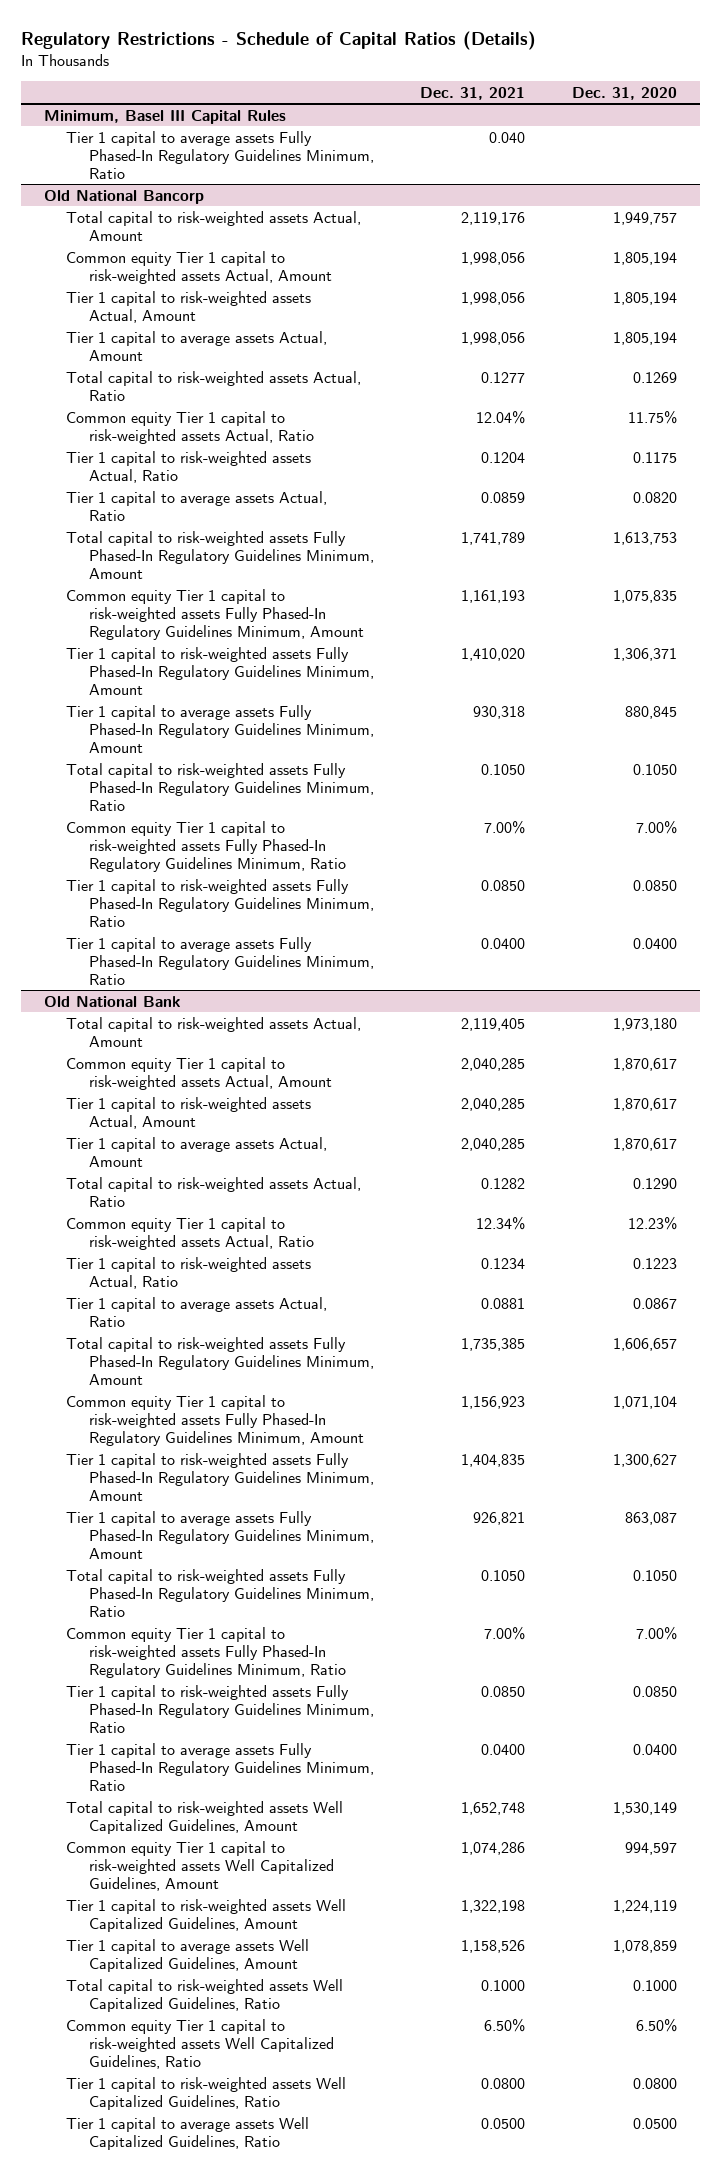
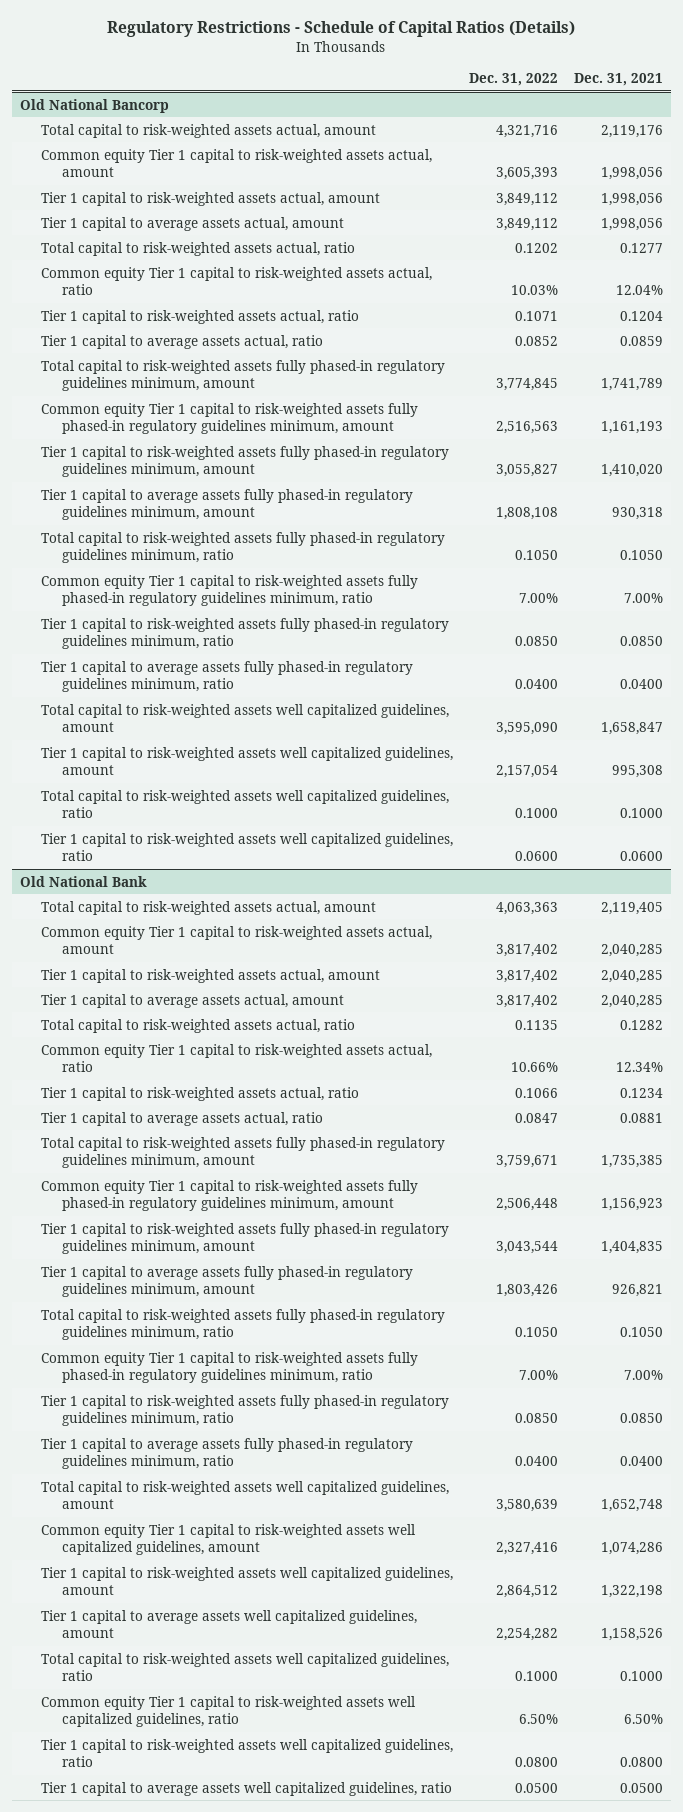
[571,86,677,100] Dec. 31, 2020 -> none
none -> [468,72,558,86] Dec. 31, 2022
[43,109,286,124] Minimum, Basel III Capital Rules -> none
[66,130,374,179] Tier 1 capital to average assets Fully Phased-In Regulatory Guidelines Minimum, Ratio -> none
[66,210,362,241] Total capital to risk-weighted assets Actual, Amount -> [41,123,377,138] Total capital to risk-weighted assets actual, amount
[66,250,332,284] Common equity Tier 1 capital to risk-weighted assets Actual, Amount -> [41,148,433,178] Common equity Tier 1 capital to risk-weighted assets actual, amount
[66,290,312,323] Tier 1 capital to risk-weighted assets Actual, Amount -> [41,191,381,206] Tier 1 capital to risk-weighted assets actual, amount
[66,330,328,361] Tier 1 capital to average assets Actual, Amount -> [41,216,345,231] Tier 1 capital to average assets actual, amount
[66,370,362,401] Total capital to risk-weighted assets Actual, Ratio -> [41,241,356,256] Total capital to risk-weighted assets actual, ratio
[66,410,314,444] Common equity Tier 1 capital to risk-weighted assets Actual, Ratio -> [41,266,433,296] Common equity Tier 1 capital to risk-weighted assets actual, ratio
[66,450,312,483] Tier 1 capital to risk-weighted assets Actual, Ratio -> [41,309,360,324] Tier 1 capital to risk-weighted assets actual, ratio
[66,490,328,521] Tier 1 capital to average assets Actual, Ratio -> [41,334,324,349] Tier 1 capital to average assets actual, ratio
[66,530,374,579] Total capital to risk-weighted assets Fully Phased-In Regulatory Guidelines Minimum, Amount -> [41,359,446,392] Total capital to risk-weighted assets fully phased-in regulatory guidelines minimum, amount
[66,588,364,640] Common equity Tier 1 capital to risk-weighted assets Fully Phased-In Regulatory Guidelines Minimum, Amount -> [41,402,419,435] Common equity Tier 1 capital to risk-weighted assets fully phased-in regulatory guidelines minimum, amount
[66,646,374,695] Tier 1 capital to risk-weighted assets Fully Phased-In Regulatory Guidelines Minimum, Amount -> [41,445,450,478] Tier 1 capital to risk-weighted assets fully phased-in regulatory guidelines minimum, amount
[66,704,374,753] Tier 1 capital to average assets Fully Phased-In Regulatory Guidelines Minimum, Amount -> [41,488,414,521] Tier 1 capital to average assets fully phased-in regulatory guidelines minimum, amount
[66,762,374,811] Total capital to risk-weighted assets Fully Phased-In Regulatory Guidelines Minimum, Ratio -> [41,531,446,564] Total capital to risk-weighted assets fully phased-in regulatory guidelines minimum, ratio
[66,820,346,872] Common equity Tier 1 capital to risk-weighted assets Fully Phased-In Regulatory Guidelines Minimum, Ratio -> [41,574,419,607] Common equity Tier 1 capital to risk-weighted assets fully phased-in regulatory guidelines minimum, ratio
[66,878,374,927] Tier 1 capital to risk-weighted assets Fully Phased-In Regulatory Guidelines Minimum, Ratio -> [41,617,450,650] Tier 1 capital to risk-weighted assets fully phased-in regulatory guidelines minimum, ratio
[66,936,374,985] Tier 1 capital to average assets Fully Phased-In Regulatory Guidelines Minimum, Ratio -> [41,660,414,693] Tier 1 capital to average assets fully phased-in regulatory guidelines minimum, ratio
none -> [41,703,450,733] Total capital to risk-weighted assets well capitalized guidelines, amount
none -> [41,746,454,776] Tier 1 capital to risk-weighted assets well capitalized guidelines, amount
none -> [41,789,450,819] Total capital to risk-weighted assets well capitalized guidelines, ratio
none -> [41,832,454,862] Tier 1 capital to risk-weighted assets well capitalized guidelines, ratio
[66,1016,362,1047] Total capital to risk-weighted assets Actual, Amount -> [41,900,377,915] Total capital to risk-weighted assets actual, amount
[66,1056,332,1090] Common equity Tier 1 capital to risk-weighted assets Actual, Amount -> [41,925,433,955] Common equity Tier 1 capital to risk-weighted assets actual, amount
[66,1096,312,1129] Tier 1 capital to risk-weighted assets Actual, Amount -> [41,968,381,983] Tier 1 capital to risk-weighted assets actual, amount
[66,1136,328,1167] Tier 1 capital to average assets Actual, Amount -> [41,993,345,1008] Tier 1 capital to average assets actual, amount
[66,1176,362,1207] Total capital to risk-weighted assets Actual, Ratio -> [41,1018,356,1033] Total capital to risk-weighted assets actual, ratio
[66,1216,314,1250] Common equity Tier 1 capital to risk-weighted assets Actual, Ratio -> [41,1043,433,1073] Common equity Tier 1 capital to risk-weighted assets actual, ratio
[66,1256,312,1289] Tier 1 capital to risk-weighted assets Actual, Ratio -> [41,1086,360,1101] Tier 1 capital to risk-weighted assets actual, ratio
[66,1296,328,1327] Tier 1 capital to average assets Actual, Ratio -> [41,1111,324,1126] Tier 1 capital to average assets actual, ratio
[66,1336,374,1385] Total capital to risk-weighted assets Fully Phased-In Regulatory Guidelines Minimum, Amount -> [41,1136,446,1169] Total capital to risk-weighted assets fully phased-in regulatory guidelines minimum, amount
[66,1394,364,1446] Common equity Tier 1 capital to risk-weighted assets Fully Phased-In Regulatory Guidelines Minimum, Amount -> [41,1179,419,1212] Common equity Tier 1 capital to risk-weighted assets fully phased-in regulatory guidelines minimum, amount
[66,1452,374,1501] Tier 1 capital to risk-weighted assets Fully Phased-In Regulatory Guidelines Minimum, Amount -> [41,1222,450,1255] Tier 1 capital to risk-weighted assets fully phased-in regulatory guidelines minimum, amount
[66,1510,374,1559] Tier 1 capital to average assets Fully Phased-In Regulatory Guidelines Minimum, Amount -> [41,1265,414,1298] Tier 1 capital to average assets fully phased-in regulatory guidelines minimum, amount
[66,1568,374,1617] Total capital to risk-weighted assets Fully Phased-In Regulatory Guidelines Minimum, Ratio -> [41,1308,446,1341] Total capital to risk-weighted assets fully phased-in regulatory guidelines minimum, ratio
[66,1626,346,1678] Common equity Tier 1 capital to risk-weighted assets Fully Phased-In Regulatory Guidelines Minimum, Ratio -> [41,1351,419,1384] Common equity Tier 1 capital to risk-weighted assets fully phased-in regulatory guidelines minimum, ratio
[66,1684,374,1733] Tier 1 capital to risk-weighted assets Fully Phased-In Regulatory Guidelines Minimum, Ratio -> [41,1394,450,1427] Tier 1 capital to risk-weighted assets fully phased-in regulatory guidelines minimum, ratio
[66,1742,374,1791] Tier 1 capital to average assets Fully Phased-In Regulatory Guidelines Minimum, Ratio -> [41,1437,414,1470] Tier 1 capital to average assets fully phased-in regulatory guidelines minimum, ratio
[66,1800,344,1834] Total capital to risk-weighted assets Well Capitalized Guidelines, Amount -> [41,1480,450,1510] Total capital to risk-weighted assets well capitalized guidelines, amount
[66,1840,334,1891] Common equity Tier 1 capital to risk-weighted assets Well Capitalized Guidelines, Amount -> [41,1523,417,1556] Common equity Tier 1 capital to risk-weighted assets well capitalized guidelines, amount
[66,1898,347,1932] Tier 1 capital to risk-weighted assets Well Capitalized Guidelines, Amount -> [41,1566,454,1596] Tier 1 capital to risk-weighted assets well capitalized guidelines, amount
[66,1938,310,1972] Tier 1 capital to average assets Well Capitalized Guidelines, Amount -> [41,1609,418,1639] Tier 1 capital to average assets well capitalized guidelines, amount
[66,1978,344,2012] Total capital to risk-weighted assets Well Capitalized Guidelines, Ratio -> [41,1652,450,1682] Total capital to risk-weighted assets well capitalized guidelines, ratio
[66,2018,334,2069] Common equity Tier 1 capital to risk-weighted assets Well Capitalized Guidelines, Ratio -> [41,1695,417,1728] Common equity Tier 1 capital to risk-weighted assets well capitalized guidelines, ratio
[66,2076,347,2110] Tier 1 capital to risk-weighted assets Well Capitalized Guidelines, Ratio -> [41,1738,454,1768] Tier 1 capital to risk-weighted assets well capitalized guidelines, ratio
[66,2116,310,2150] Tier 1 capital to average assets Well Capitalized Guidelines, Ratio -> [41,1781,453,1796] Tier 1 capital to average assets well capitalized guidelines, ratio

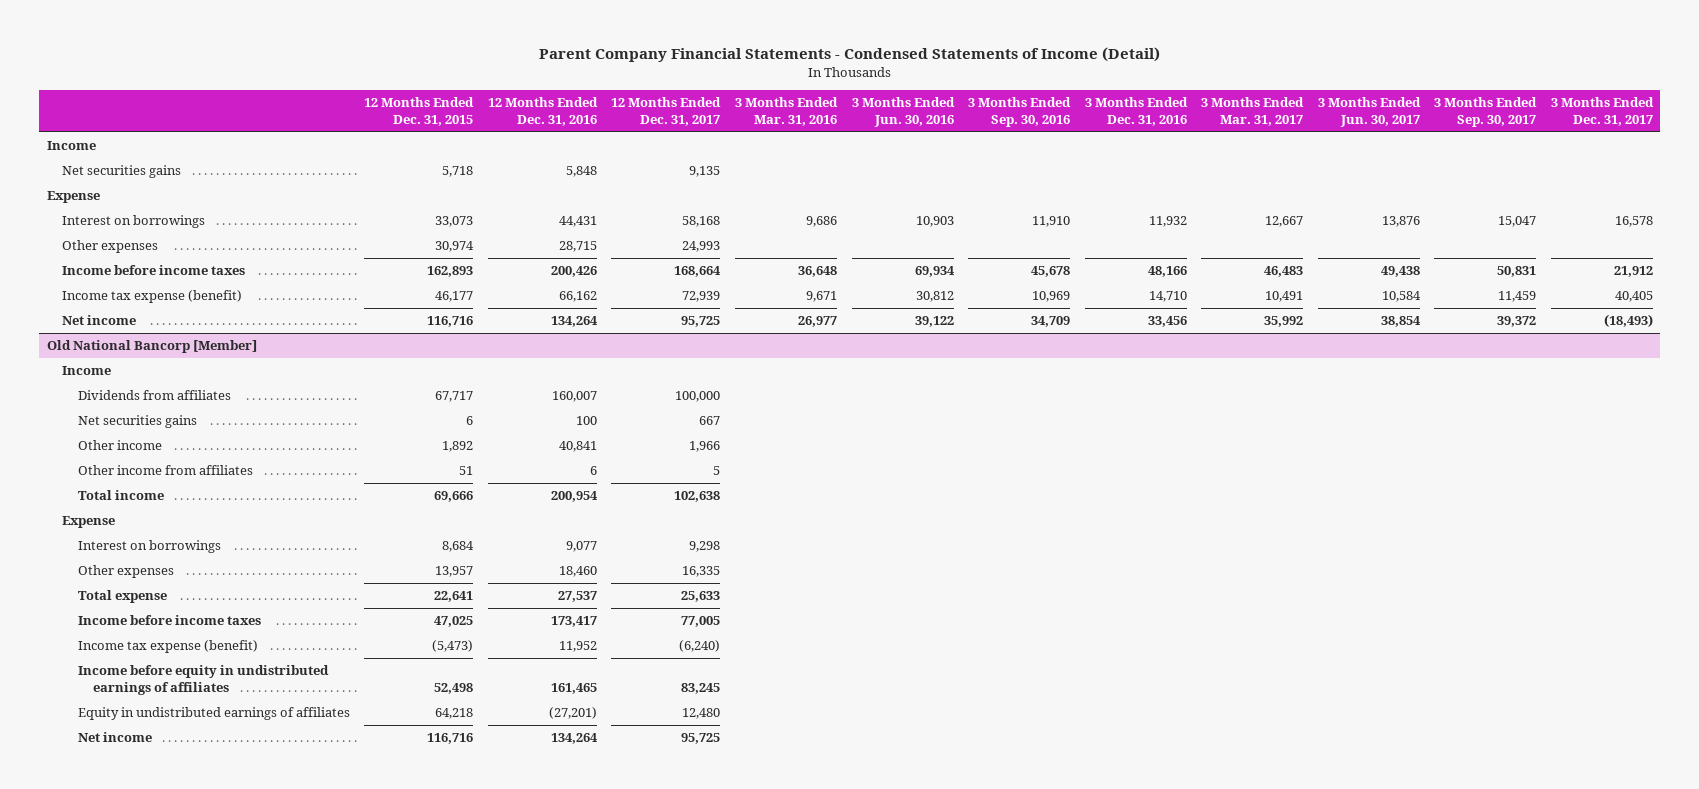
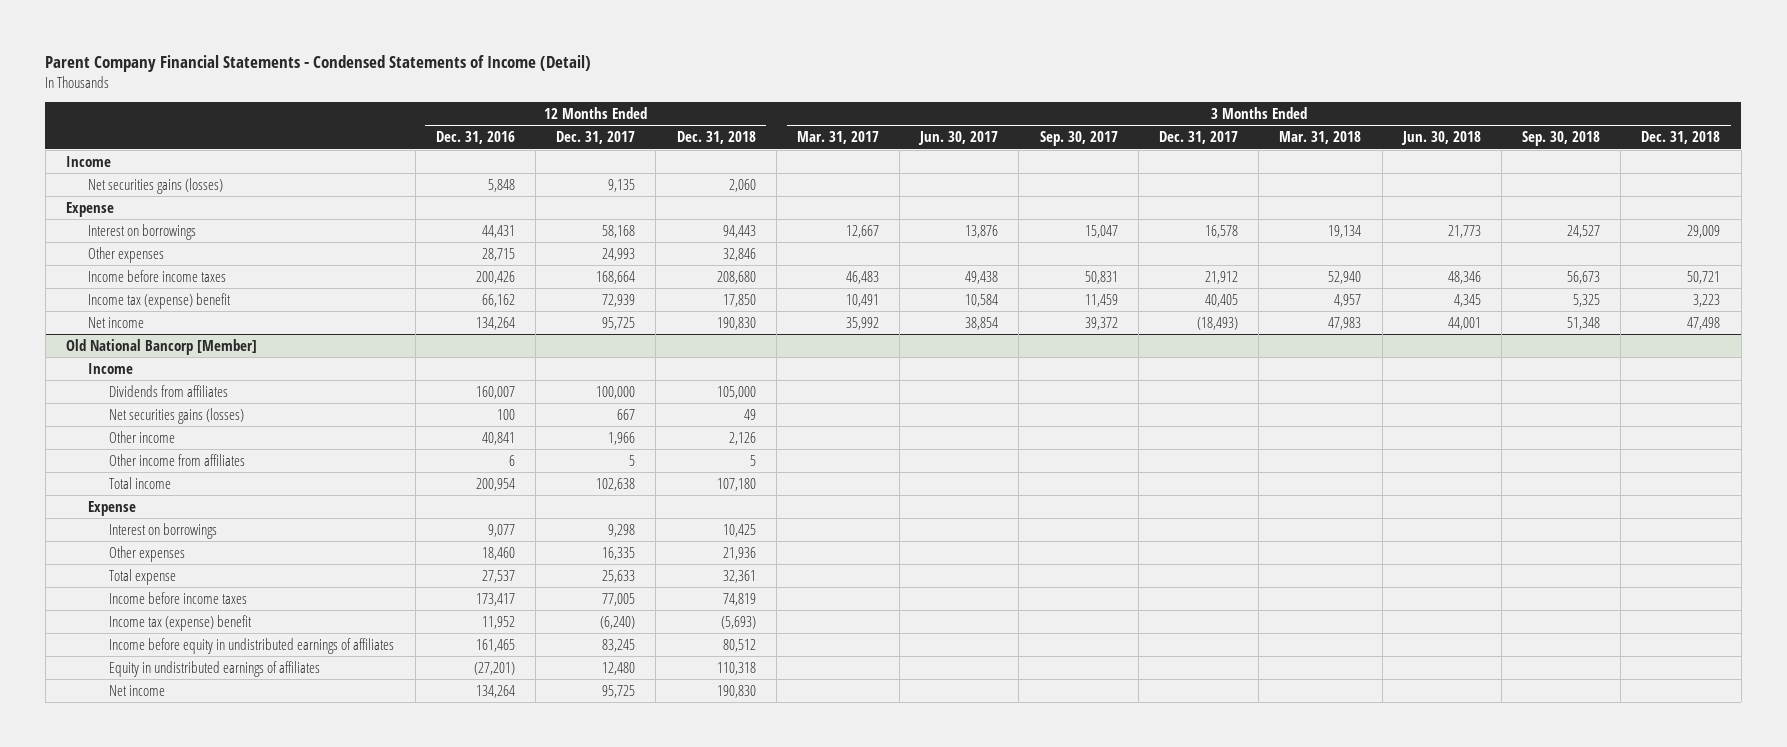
[364,97,475,126] 12 Months Ended Dec. 31, 2015 -> none
[734,97,838,126] 3 Months Ended Mar. 31, 2016 -> none
[851,97,955,127] 3 Months Ended Jun. 30, 2016 -> none
[968,97,1072,127] 3 Months Ended Sep. 30, 2016 -> none
[1084,97,1188,126] 3 Months Ended Dec. 31, 2016 -> none
none -> [676,131,756,145] Dec. 31, 2018
none -> [1279,131,1362,145] Mar. 31, 2018
none -> [1400,131,1481,146] Jun. 30, 2018
none -> [1522,131,1601,147] Sep. 30, 2018
none -> [1641,131,1721,145] Dec. 31, 2018
[62,165,182,179] Net securities gains -> [87,177,223,194] Net securities gains (losses)
[62,290,243,304] Income tax expense (benefit) -> [87,292,231,309] Income tax (expense) benefit
[77,415,197,429] Net securities gains -> [109,407,245,424] Net securities gains (losses)
[77,640,258,654] Income tax expense (benefit) -> [109,614,253,631] Income tax (expense) benefit

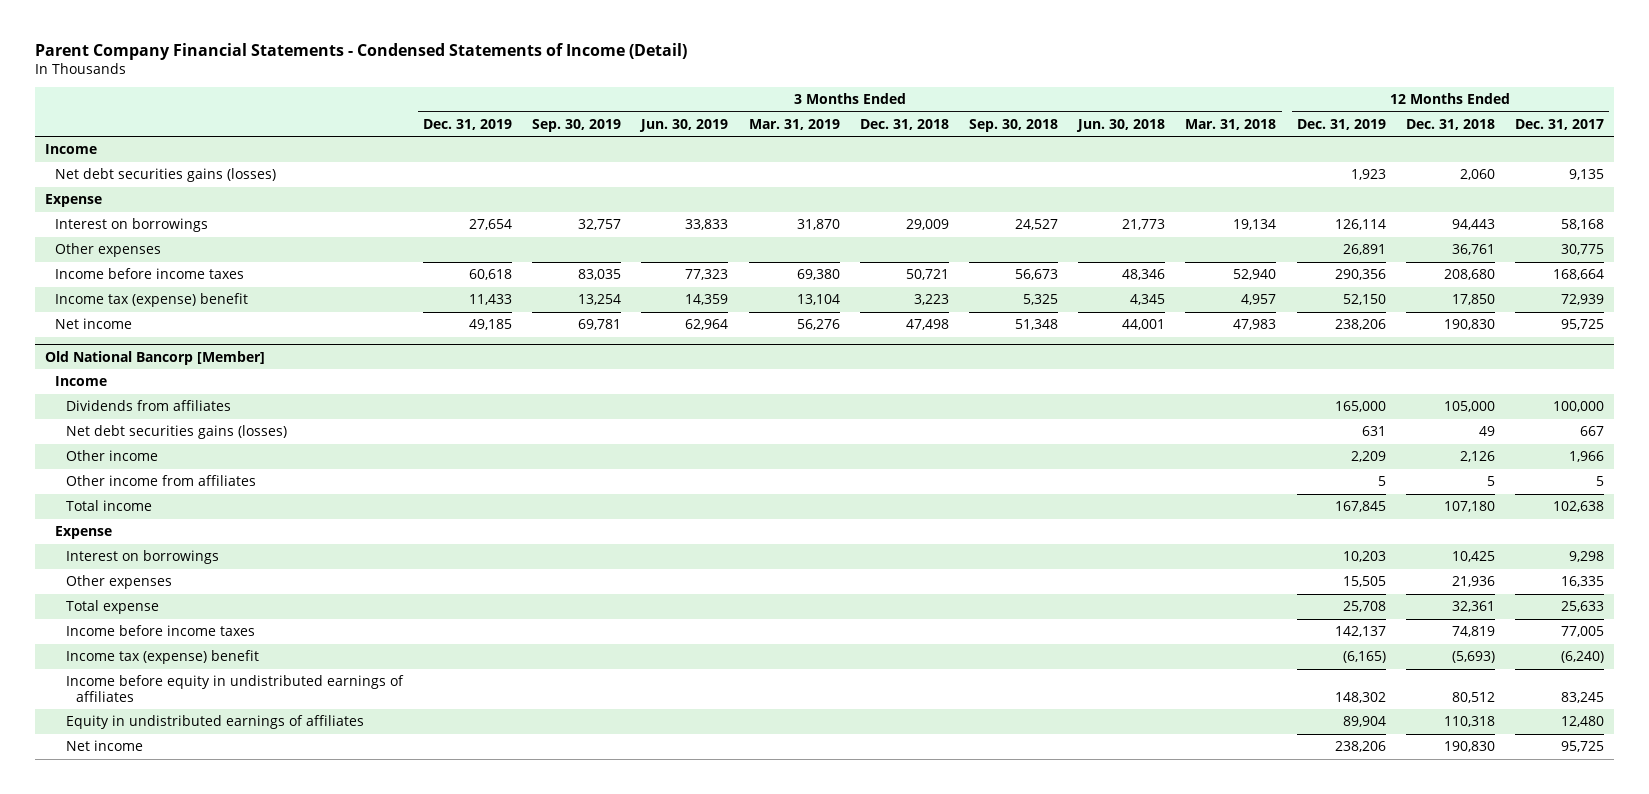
[435,131,515,145] Dec. 31, 2016 -> none
[796,131,879,145] Mar. 31, 2017 -> none
[918,131,999,146] Jun. 30, 2017 -> none
[1039,131,1118,147] Sep. 30, 2017 -> none
[1159,131,1239,145] Dec. 31, 2017 -> none
none -> [422,118,512,130] Dec. 31, 2019
none -> [532,118,622,132] Sep. 30, 2019
none -> [639,118,729,132] Jun. 30, 2019
none -> [748,118,840,130] Mar. 31, 2019
none -> [1296,118,1386,130] Dec. 31, 2019
[87,177,223,194] Net securities gains (losses) -> [55,167,277,182] Net debt securities gains (losses)
[602,247,636,261] 24,993 -> [1561,243,1605,255] 30,775
[722,247,756,261] 32,846 -> [1451,243,1495,255] 36,761
[109,407,245,424] Net securities gains (losses) -> [65,424,287,439] Net debt securities gains (losses)

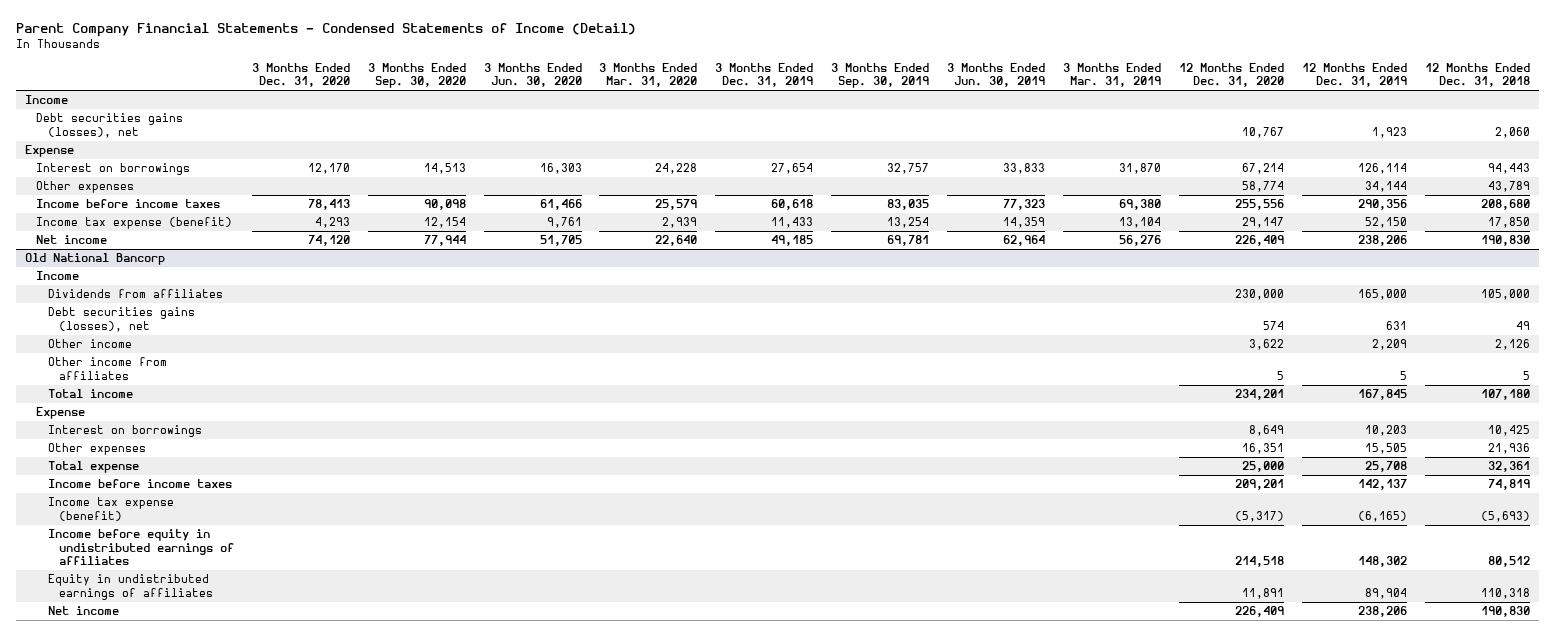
[859,118,949,130] Dec. 31, 2018 -> none
[969,118,1059,132] Sep. 30, 2018 -> none
[1076,118,1166,132] Jun. 30, 2018 -> none
[1185,118,1277,130] Mar. 31, 2018 -> none
[1515,118,1605,130] Dec. 31, 2017 -> none
none -> [251,62,350,88] 3 Months Ended Dec. 31, 2020
none -> [367,62,466,89] 3 Months Ended Sep. 30, 2020
none -> [483,62,582,88] 3 Months Ended Jun. 30, 2020
none -> [599,62,698,88] 3 Months Ended Mar. 31, 2020
none -> [1178,62,1284,88] 12 Months Ended Dec. 31, 2020
[55,167,277,182] Net debt securities gains (losses) -> [36,113,184,138] Debt securities gains (losses), net
[1342,243,1386,255] 26,891 -> [1364,181,1407,193] 34,144
[1451,243,1495,255] 36,761 -> [1487,181,1530,193] 43,789
[55,292,249,307] Income tax (expense) benefit -> [36,217,233,230] Income tax expense (benefit)
[45,350,266,365] Old National Bancorp [Member] -> [25,253,166,266] Old National Bancorp
[65,424,287,439] Net debt securities gains (losses) -> [47,307,195,332] Debt securities gains (losses), net
[65,649,259,664] Income tax (expense) benefit -> [47,497,174,521] Income tax expense (benefit)

